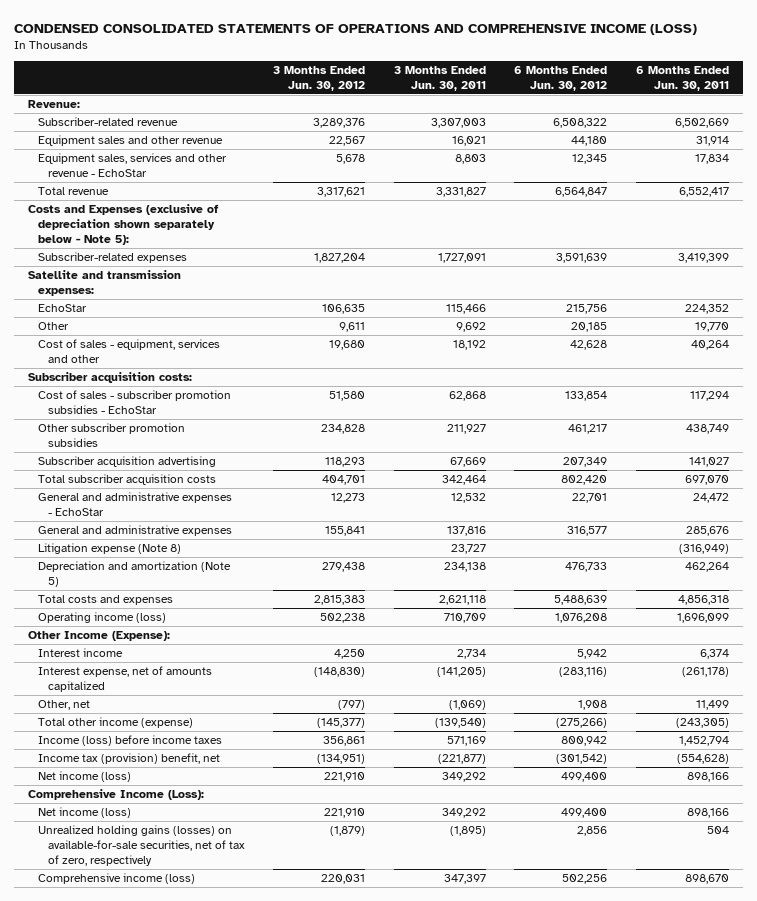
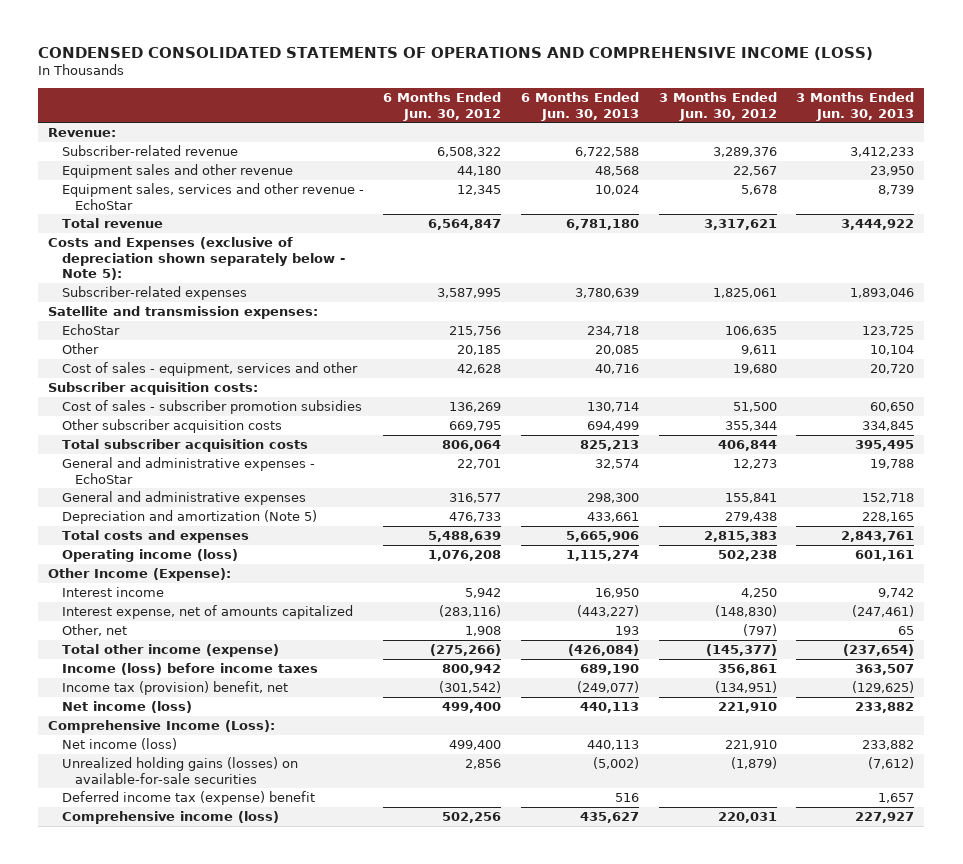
[393,66,486,92] 3 Months Ended Jun. 30, 2011 -> none
[635,66,729,92] 6 Months Ended Jun. 30, 2011 -> none
none -> [520,92,639,121] 6 Months Ended Jun. 30, 2013
none -> [796,92,915,121] 3 Months Ended Jun. 30, 2013
[314,253,366,264] 1,827,204 -> [712,288,777,299] 1,825,061
[556,253,608,264] 3,591,639 -> [437,288,502,299] 3,587,995
[37,456,216,468] Subscriber acquisition advertising -> none
[37,390,231,414] Cost of sales - subscriber promotion subsidies - EchoStar -> [61,400,362,415] Cost of sales - subscriber promotion subsidies
[329,391,366,402] 51,580 -> [732,402,777,413] 51,500
[565,391,608,402] 133,854 -> [449,402,502,413] 136,269
[37,423,185,447] Other subscriber promotion subsidies -> [61,419,282,434] Other subscriber acquisition costs
[321,424,366,435] 234,828 -> [724,421,777,432] 355,344
[568,424,608,435] 461,217 -> [449,421,502,432] 669,795
[322,475,366,486] 404,701 -> [717,440,777,452] 406,844
[561,475,608,486] 802,420 -> [442,440,502,452] 806,064
[37,543,181,555] Litigation expense (Note 8) -> none
[37,825,245,866] Unrealized holding gains (losses) on available-for-sale securities, net of tax of zero, respectively -> [61,757,298,784] Unrealized holding gains (losses) on available-for-sale securities
none -> [61,791,315,806] Deferred income tax (expense) benefit

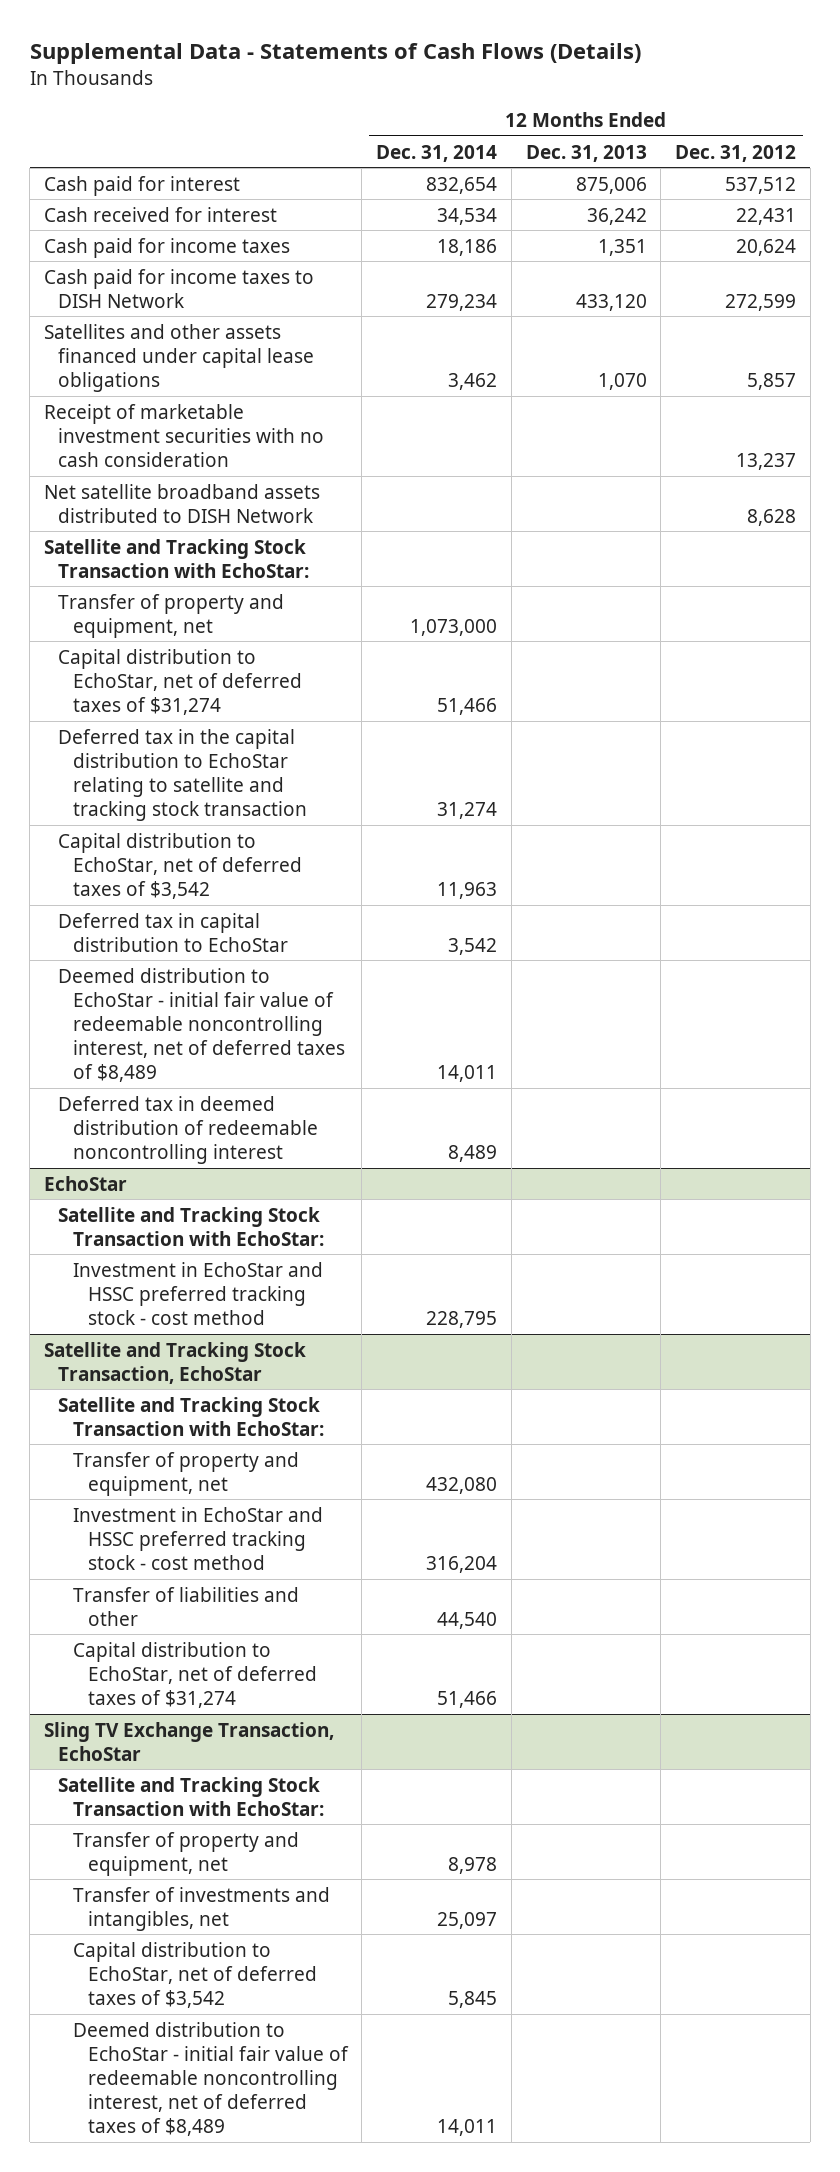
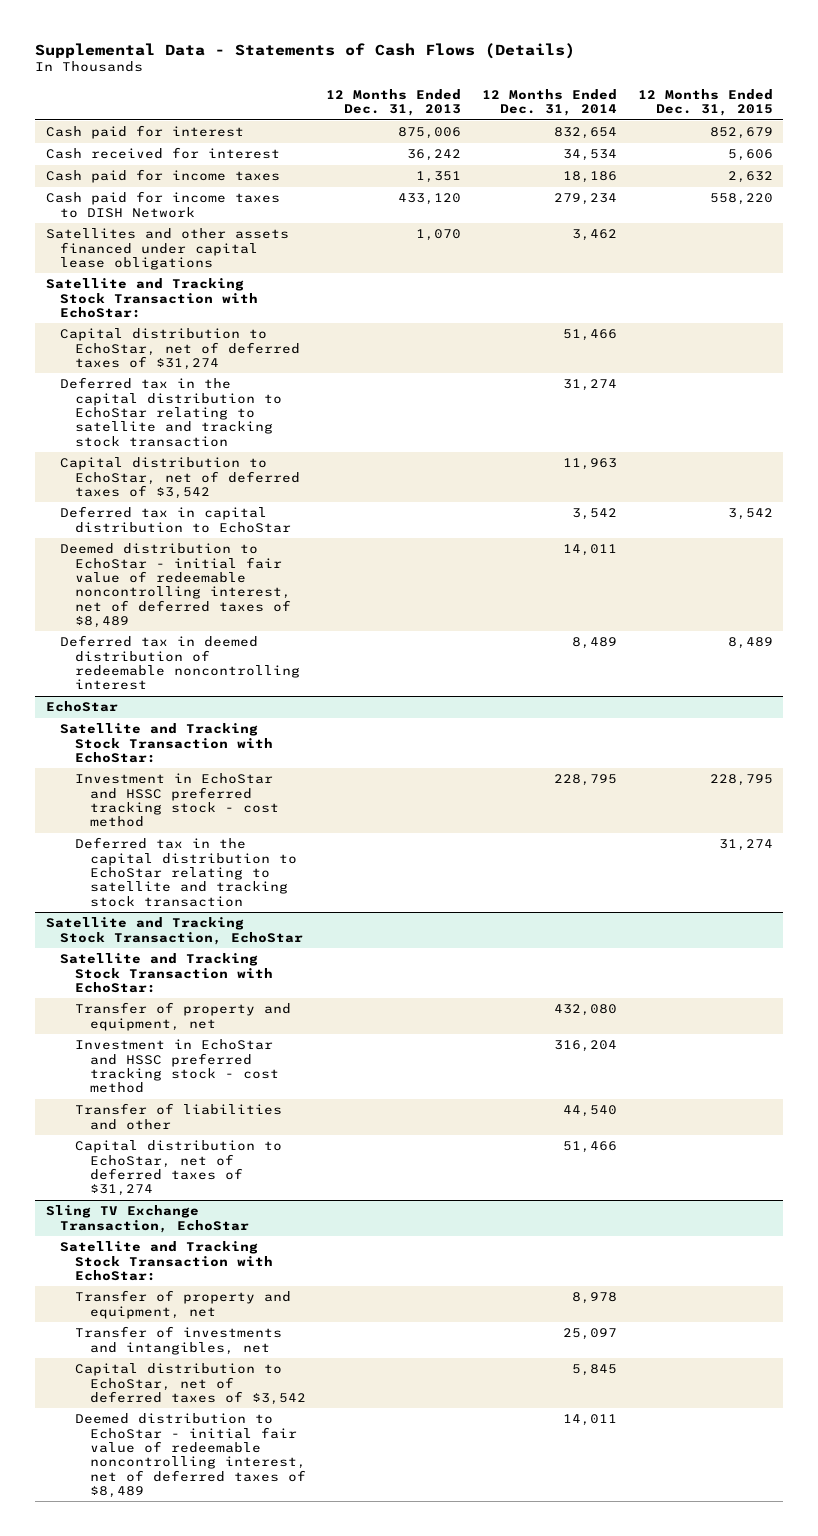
[675,144,797,162] Dec. 31, 2012 -> none
none -> [637,89,773,117] 12 Months Ended Dec. 31, 2015
[43,403,325,467] Receipt of marketable investment securities with no cash consideration -> none
[43,483,320,523] Net satellite broadband assets distributed to DISH Network -> none
[58,593,285,638] Transfer of property and equipment, net -> none
none -> [74,837,297,907] Deferred tax in the capital distribution to EchoStar relating to satellite and tracking stock transaction

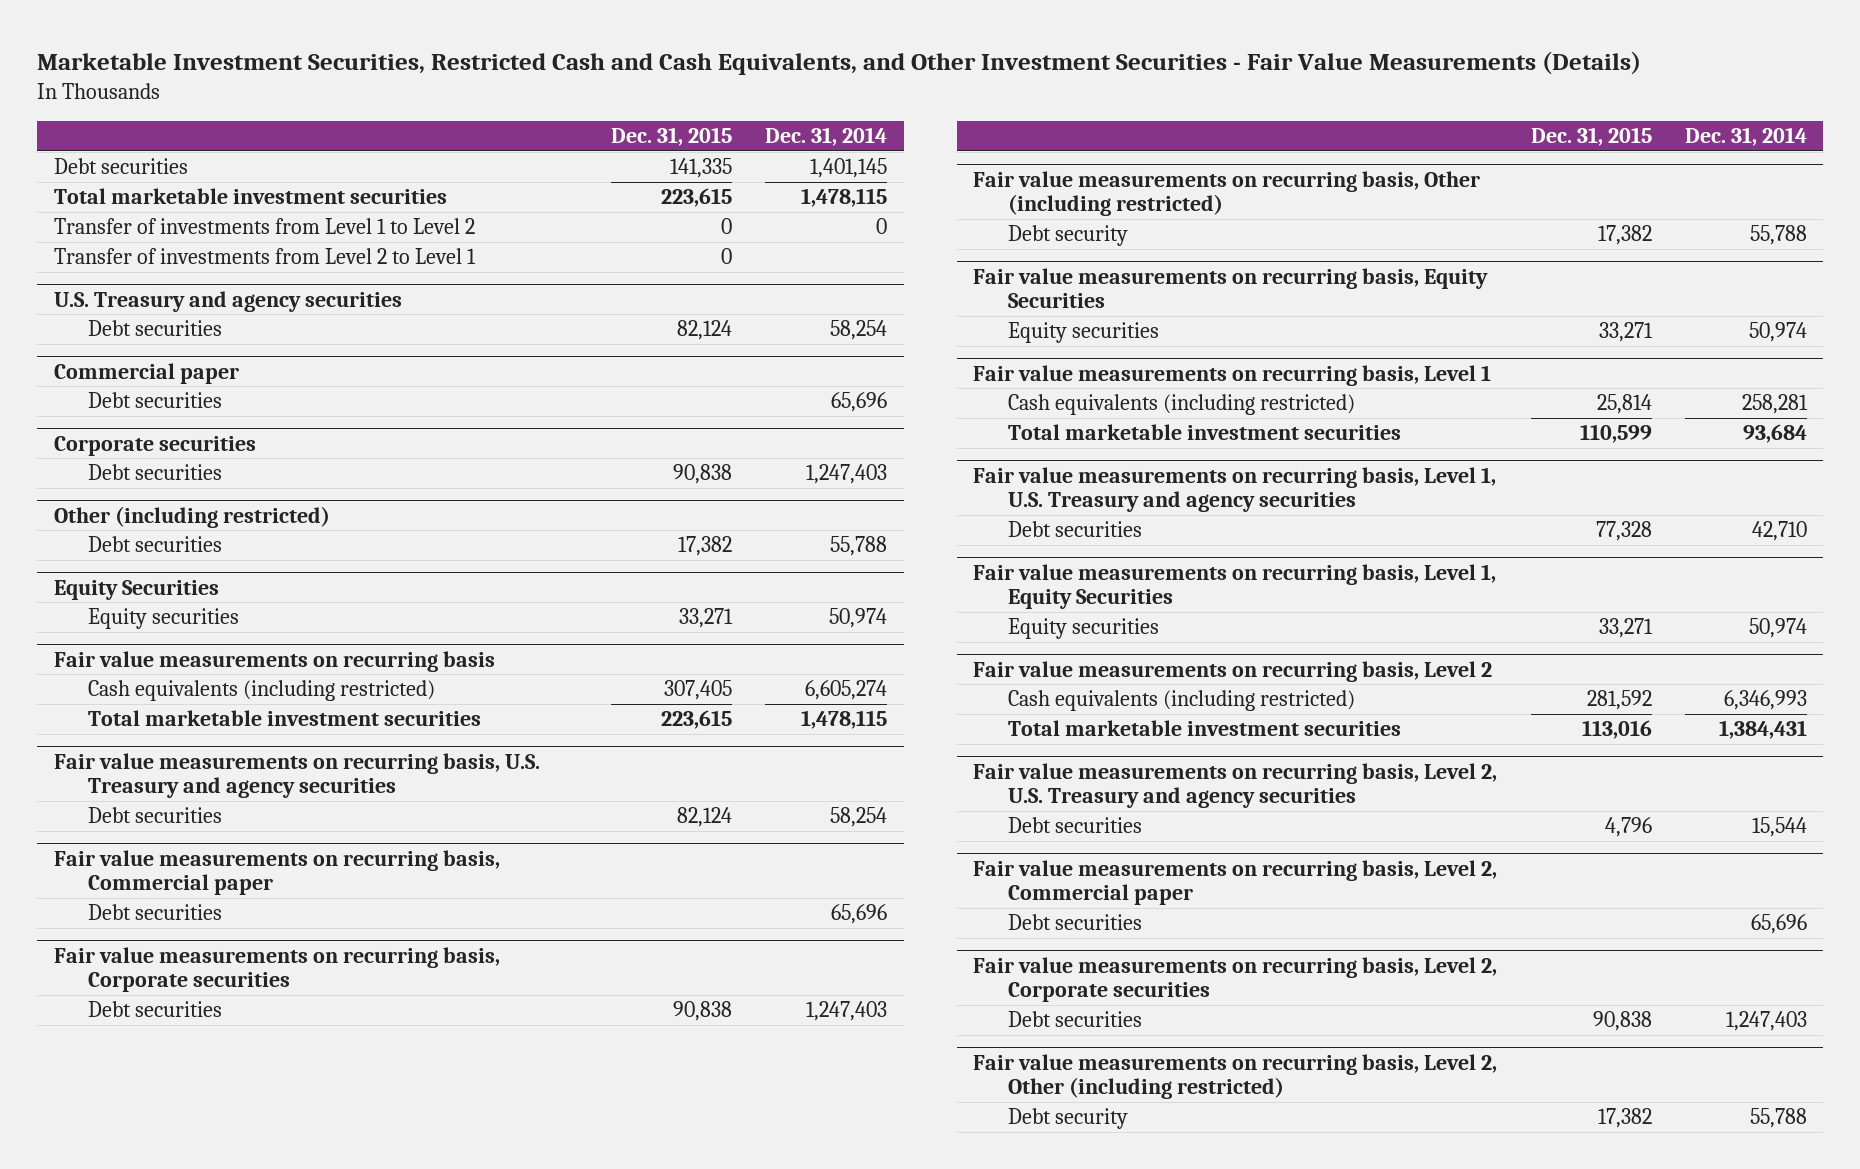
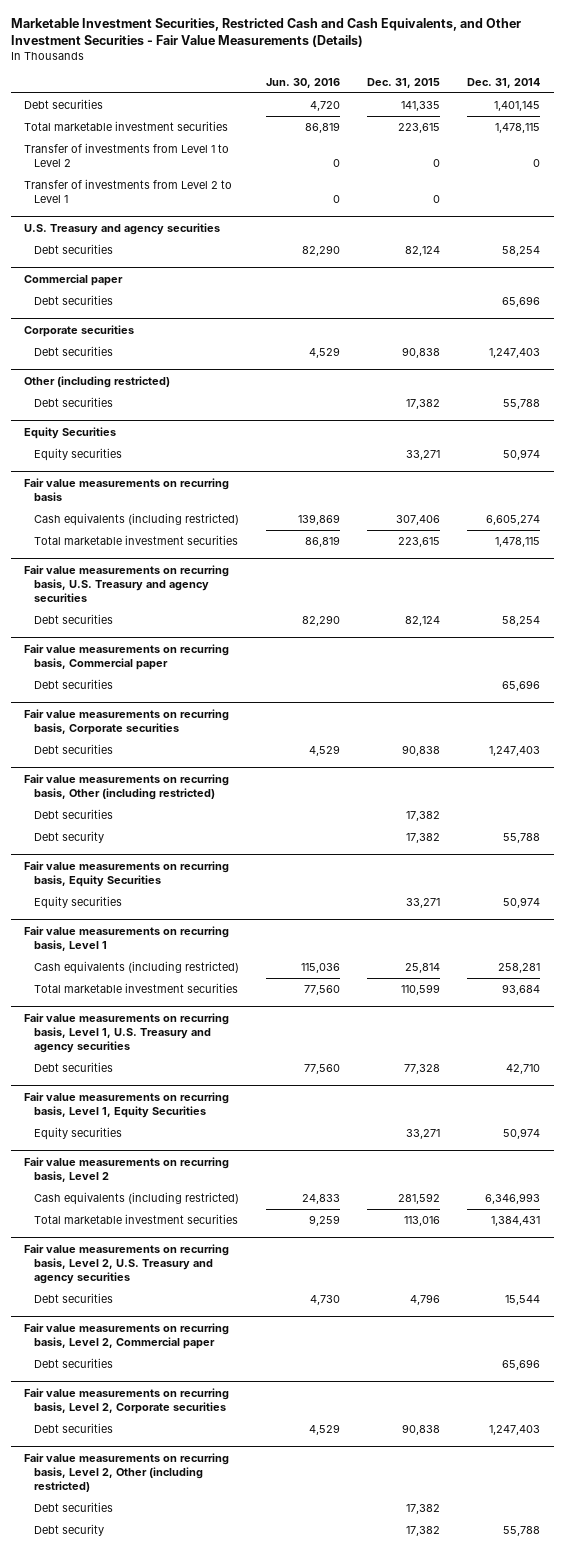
none -> [265,77,340,88] Jun. 30, 2016
[663,680,732,701] 307,405 -> [396,515,441,526] 307,406
none -> [33,809,113,820] Debt securities
none -> [33,1502,113,1513] Debt securities

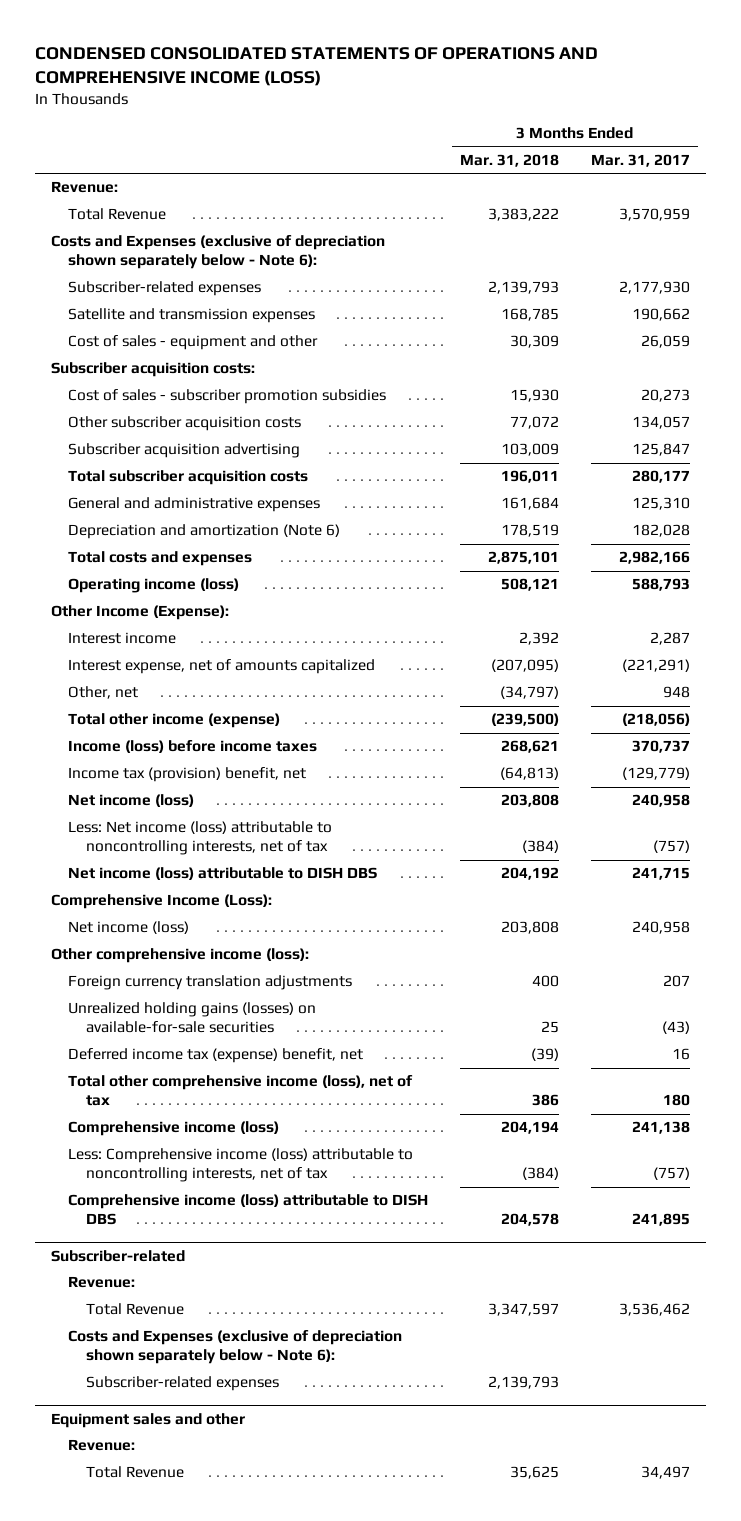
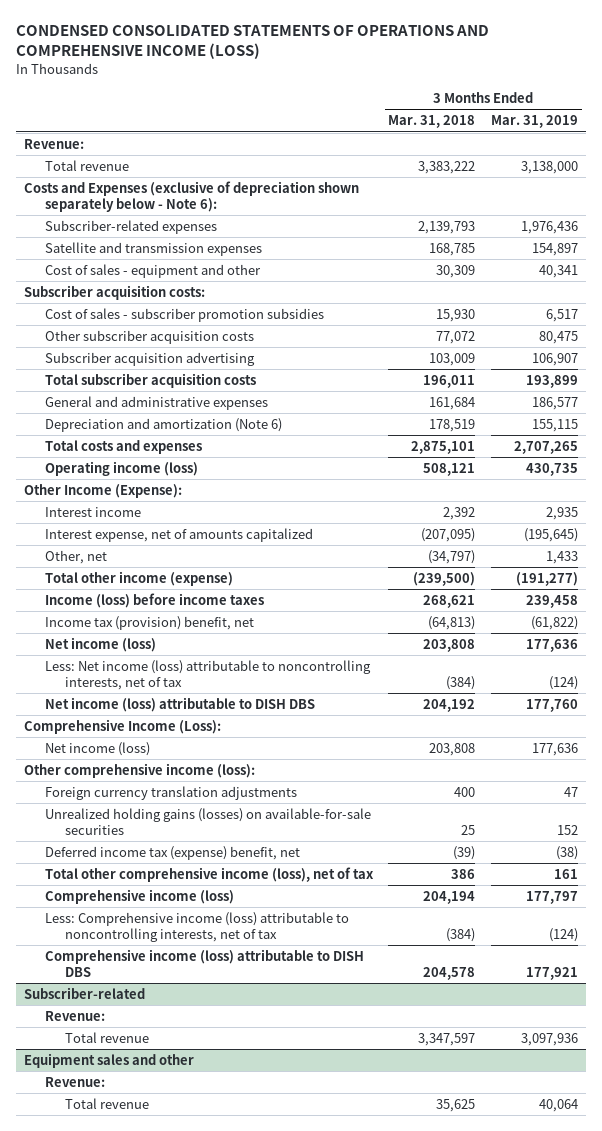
[591,153,691,167] Mar. 31, 2017 -> none
none -> [491,115,579,129] Mar. 31, 2019
[68,208,167,221] Total Revenue -> [44,159,129,171] Total revenue
[68,1330,403,1365] Costs and Expenses (exclusive of depreciation shown separately below - Note 6): -> none
[85,1376,279,1392] Subscriber-related expenses -> none
[85,1303,184,1316] Total Revenue -> [65,1031,150,1043] Total revenue
[85,1466,184,1479] Total Revenue -> [65,1097,150,1109] Total revenue

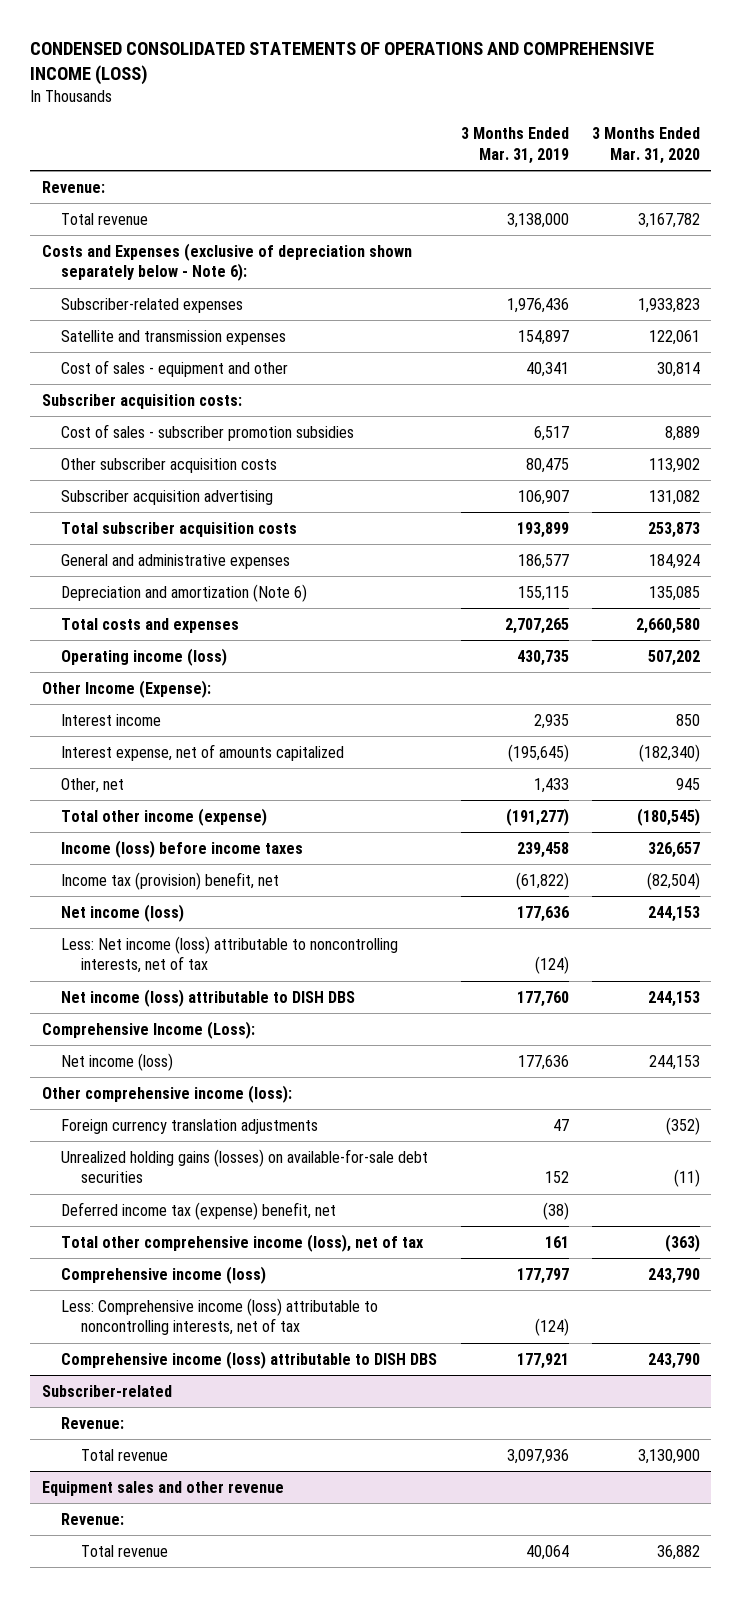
[388,115,476,129] Mar. 31, 2018 -> none
none -> [591,127,700,164] 3 Months Ended Mar. 31, 2020
[44,807,371,835] Unrealized holding gains (losses) on available-for-sale securities -> [61,1148,429,1184] Unrealized holding gains (losses) on available-for-sale debt securities
[24,1052,195,1068] Equipment sales and other -> [41,1480,284,1496] Equipment sales and other revenue

